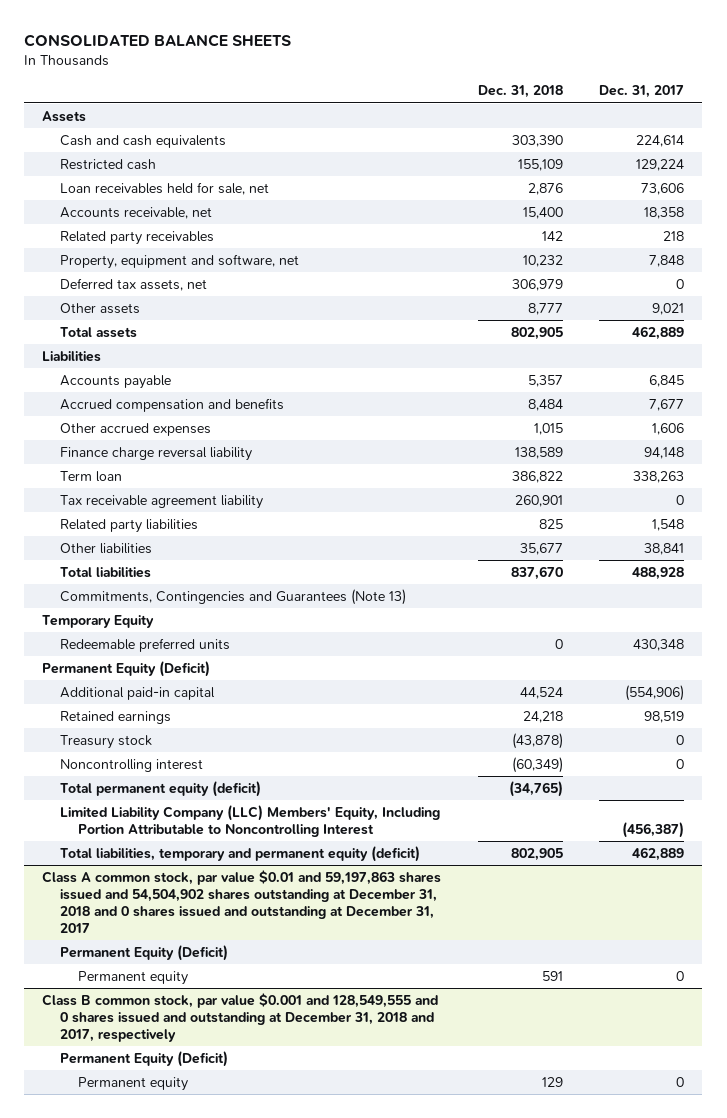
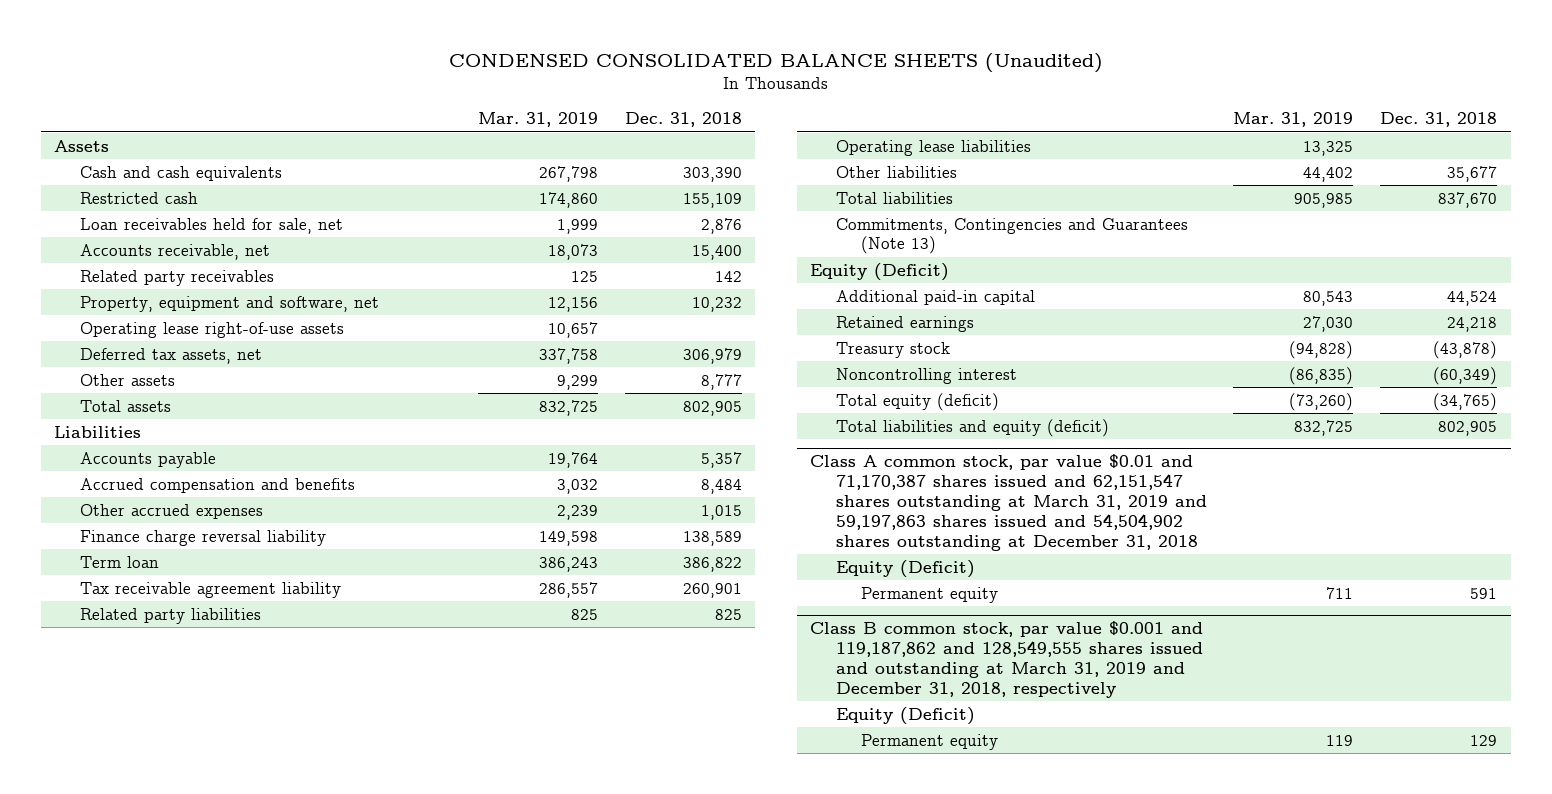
[24,33,292,47] CONSOLIDATED BALANCE SHEETS -> [448,52,1103,73] CONDENSED CONSOLIDATED BALANCE SHEETS (Unaudited)
[599,85,685,99] Dec. 31, 2017 -> none
none -> [477,112,598,128] Mar. 31, 2019
none -> [80,321,345,338] Operating lease right-of-use assets
none -> [835,139,1031,156] Operating lease liabilities
[42,614,155,628] Temporary Equity -> none
[59,637,230,652] Redeemable preferred units -> none
[42,660,211,677] Permanent Equity (Deficit) -> [809,262,949,281] Equity (Deficit)
[59,804,440,837] Limited Liability Company (LLC) Members' Equity, Including Portion Attributable to Noncontrolling Interest -> none
[59,780,261,797] Total permanent equity (deficit) -> [835,392,999,411] Total equity (deficit)
[59,845,420,862] Total liabilities, temporary and permanent equity (deficit) -> [835,418,1109,437] Total liabilities and equity (deficit)
[42,869,442,933] Class A common stock, par value $0.01 and 59,197,863 shares issued and 54,504,902 shares outstanding at December 31, 2018 and 0 shares issued and outstanding at December 31, 2017 -> [809,454,1207,551] Class A common stock, par value $0.01 and 71,170,387 shares issued and 62,151,547 shares outstanding at March 31, 2019 and 59,197,863 shares issued and 54,504,902 shares outstanding at December 31, 2018
[59,944,228,961] Permanent Equity (Deficit) -> [835,559,975,578] Equity (Deficit)
[42,992,439,1042] Class B common stock, par value $0.001 and 128,549,555 and 0 shares issued and outstanding at December 31, 2018 and 2017, respectively -> [809,621,1203,698] Class B common stock, par value $0.001 and 119,187,862 and 128,549,555 shares issued and outstanding at March 31, 2019 and December 31, 2018, respectively
[59,1050,228,1067] Permanent Equity (Deficit) -> [835,706,975,725] Equity (Deficit)

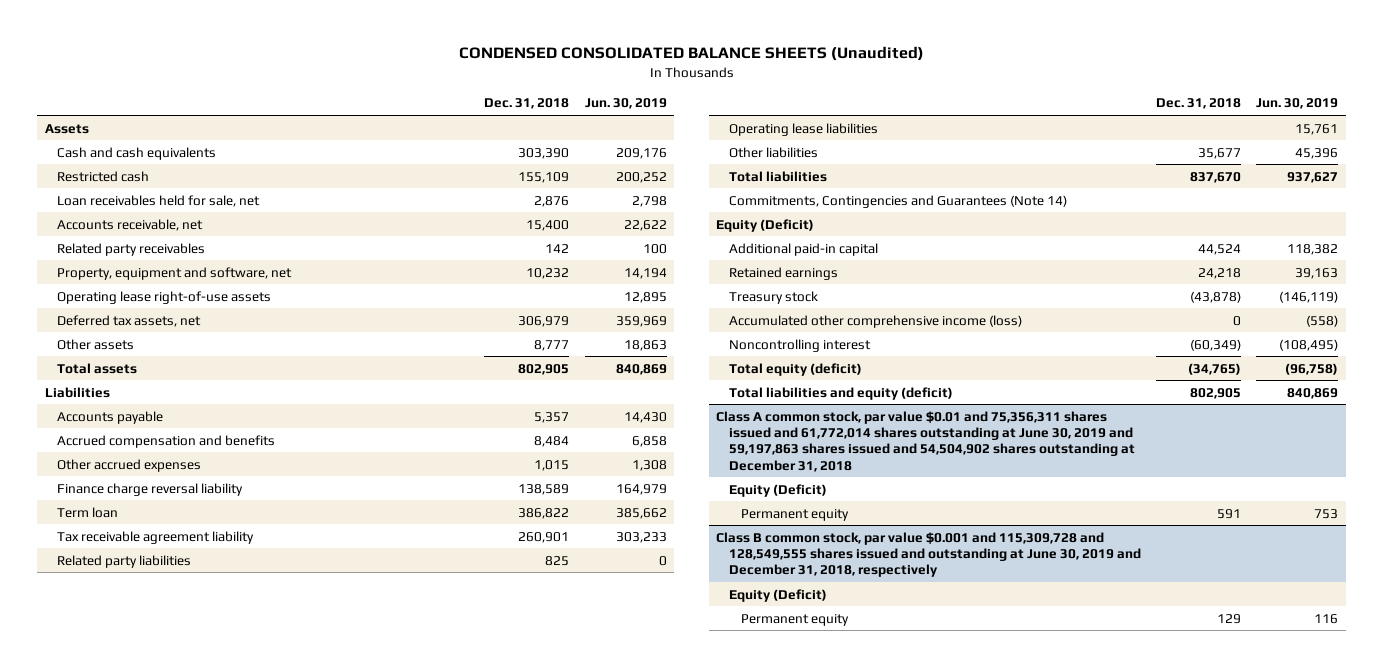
[477,112,598,128] Mar. 31, 2019 -> none
none -> [584,98,667,110] Jun. 30, 2019
[835,217,1188,255] Commitments, Contingencies and Guarantees (Note 13) -> [728,194,1067,208] Commitments, Contingencies and Guarantees (Note 14)
none -> [728,314,1022,328] Accumulated other comprehensive income (loss)
[809,454,1207,551] Class A common stock, par value $0.01 and 71,170,387 shares issued and 62,151,547 shares outstanding at March 31, 2019 and 59,197,863 shares issued and 54,504,902 shares outstanding at December 31, 2018 -> [716,410,1135,472] Class A common stock, par value $0.01 and 75,356,311 shares issued and 61,772,014 shares outstanding at June 30, 2019 and 59,197,863 shares issued and 54,504,902 shares outstanding at December 31, 2018
[809,621,1203,698] Class B common stock, par value $0.001 and 119,187,862 and 128,549,555 shares issued and outstanding at March 31, 2019 and December 31, 2018, respectively -> [716,531,1141,578] Class B common stock, par value $0.001 and 115,309,728 and 128,549,555 shares issued and outstanding at June 30, 2019 and December 31, 2018, respectively

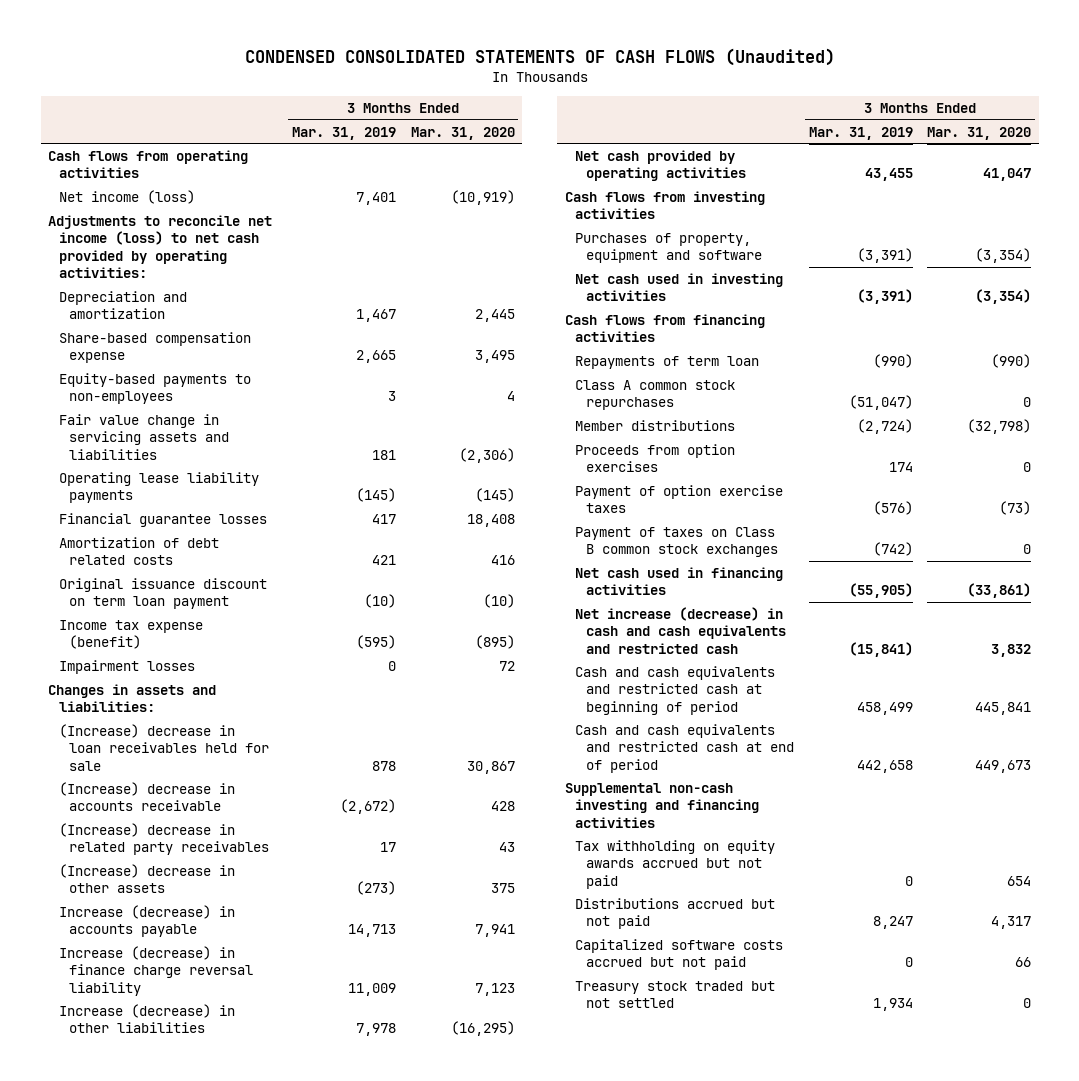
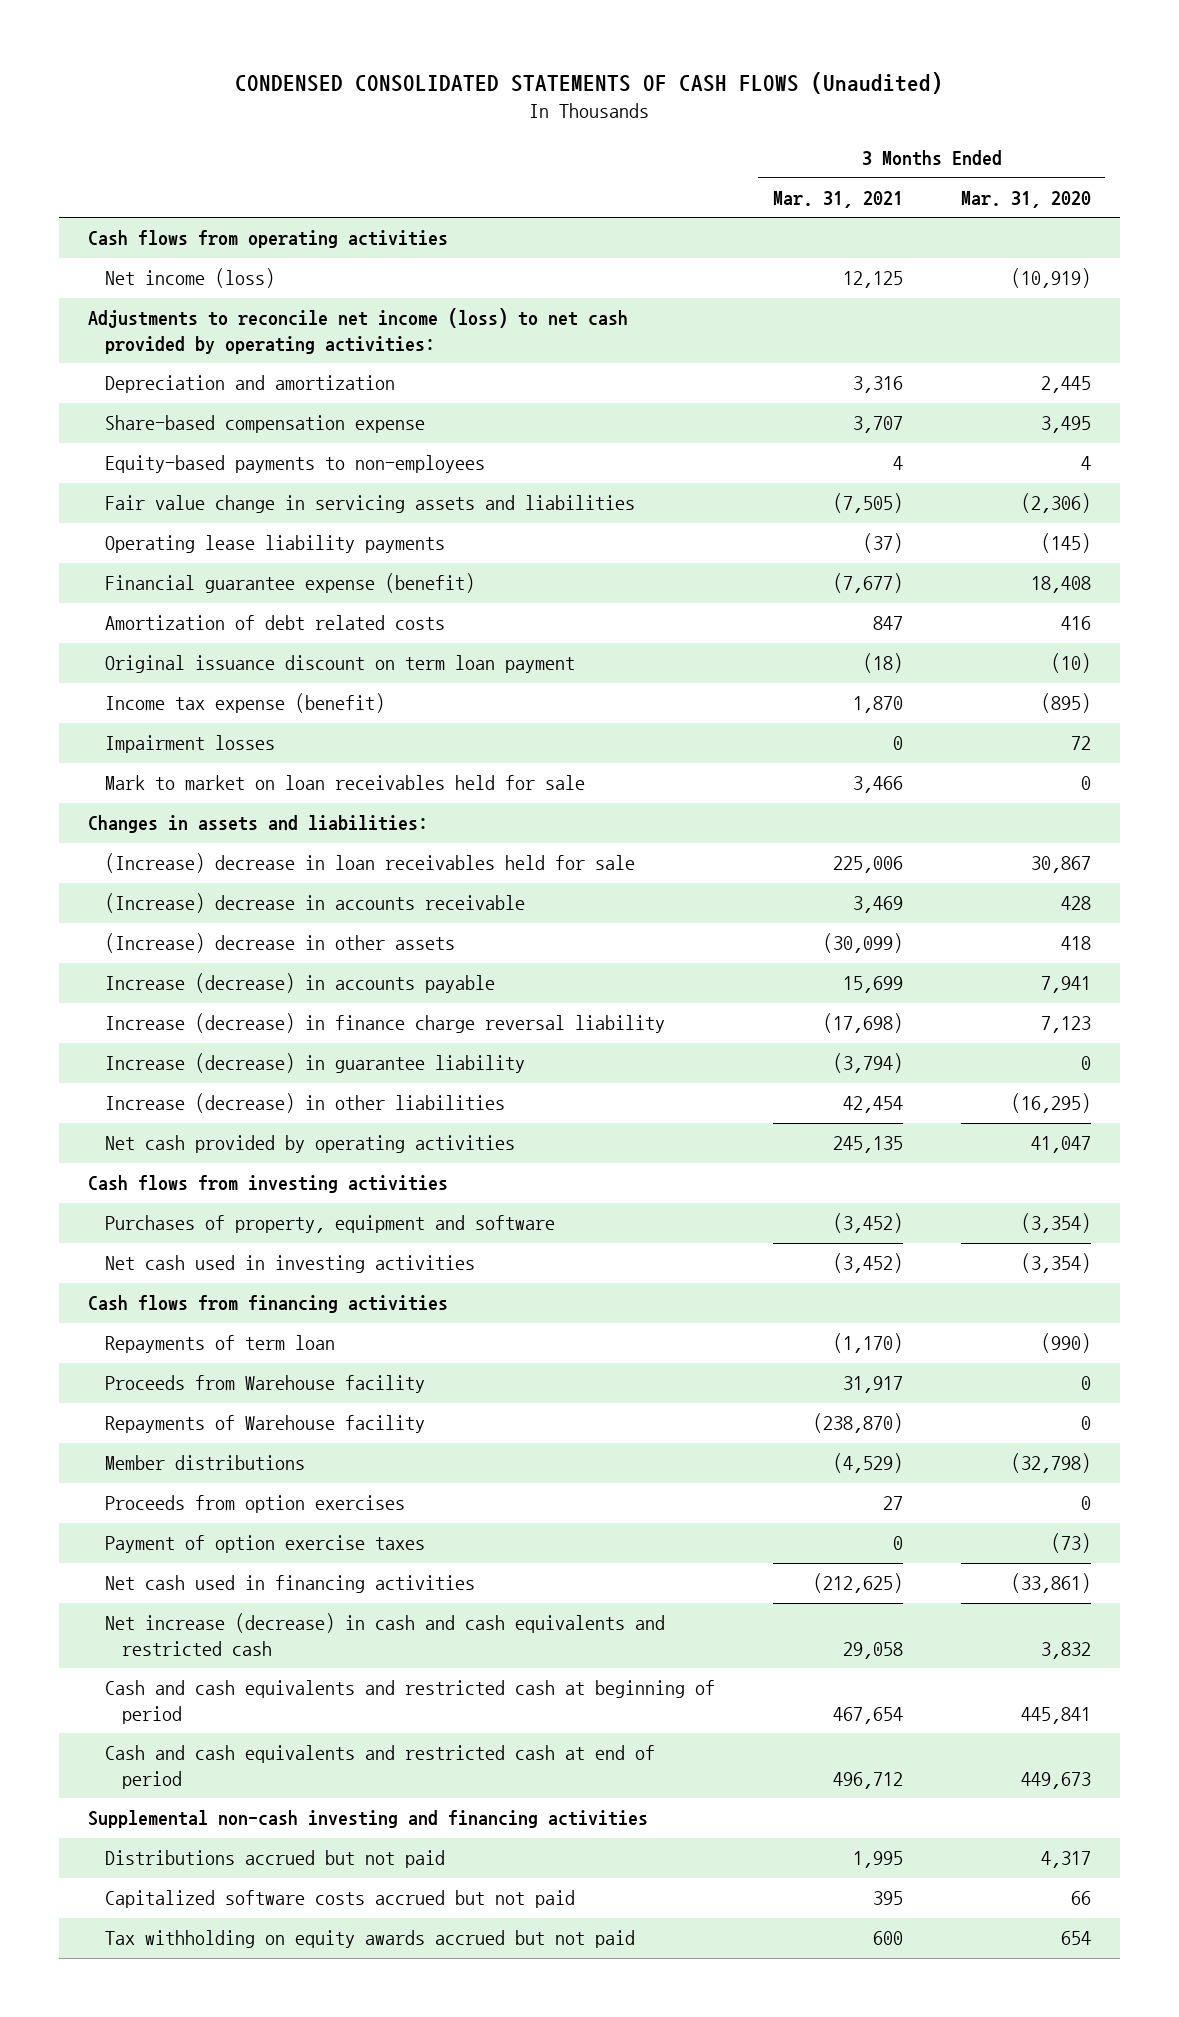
[292,126,397,140] Mar. 31, 2019 -> none
none -> [772,190,903,208] Mar. 31, 2021
[58,512,267,527] Financial guarantee losses -> [104,573,475,594] Financial guarantee expense (benefit)
none -> [104,775,585,791] Mark to market on loan receivables held for sale
[58,822,270,856] (Increase) decrease in related party receivables -> none
[490,883,515,894] 375 -> [1060,936,1091,951] 418
none -> [104,1053,525,1074] Increase (decrease) in guarantee liability
[575,379,736,411] Class A common stock repurchases -> none
none -> [104,1375,425,1394] Proceeds from Warehouse facility
none -> [104,1415,425,1434] Repayments of Warehouse facility
[575,526,779,558] Payment of taxes on Class B common stock exchanges -> none
[575,980,776,1009] Treasury stock traded but not settled -> none
[575,839,776,889] Tax withholding on equity awards accrued but not paid -> [104,1930,635,1949] Tax withholding on equity awards accrued but not paid

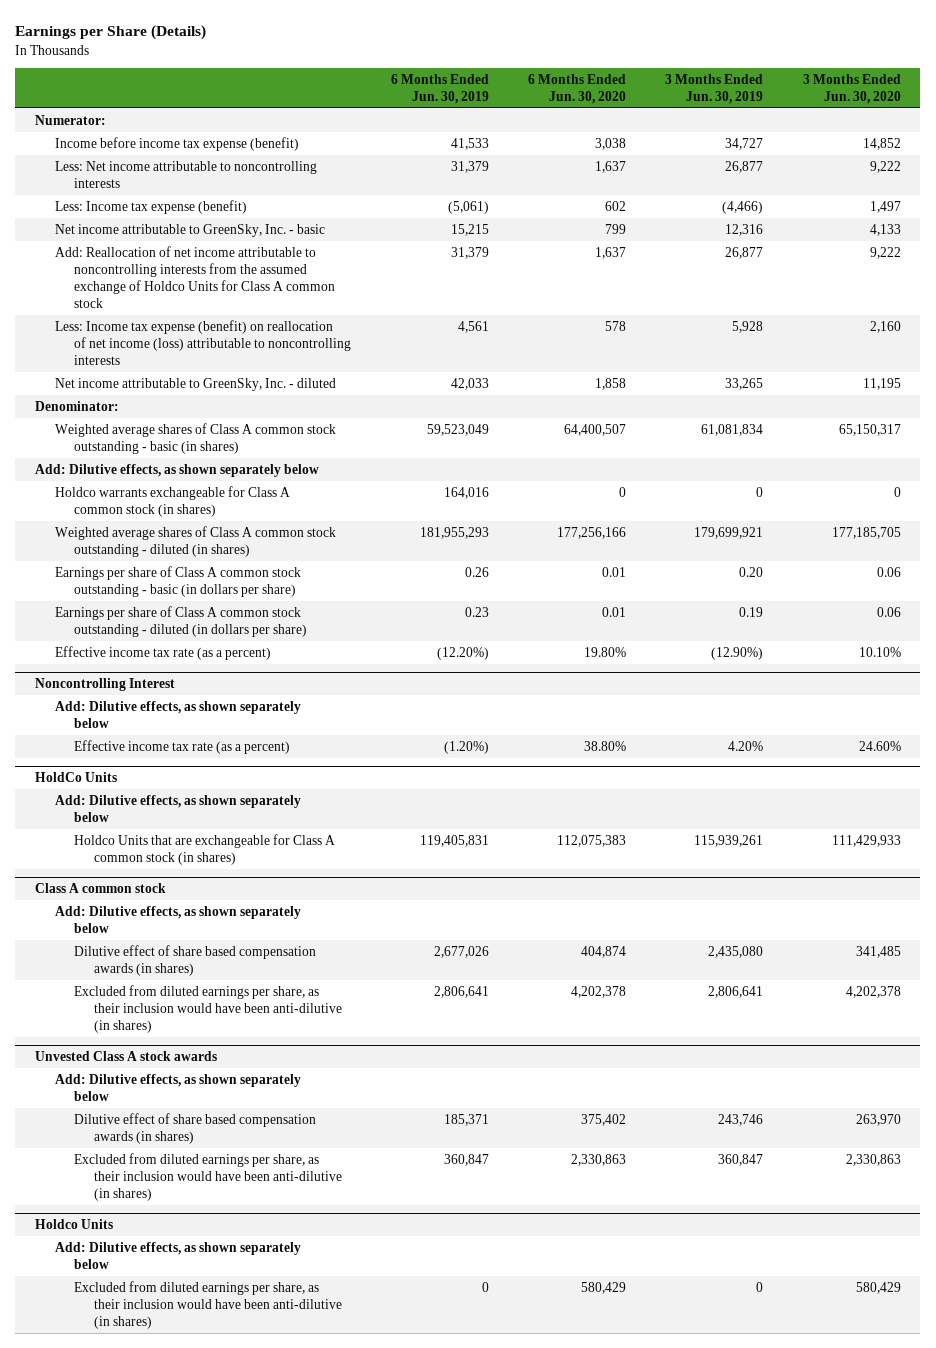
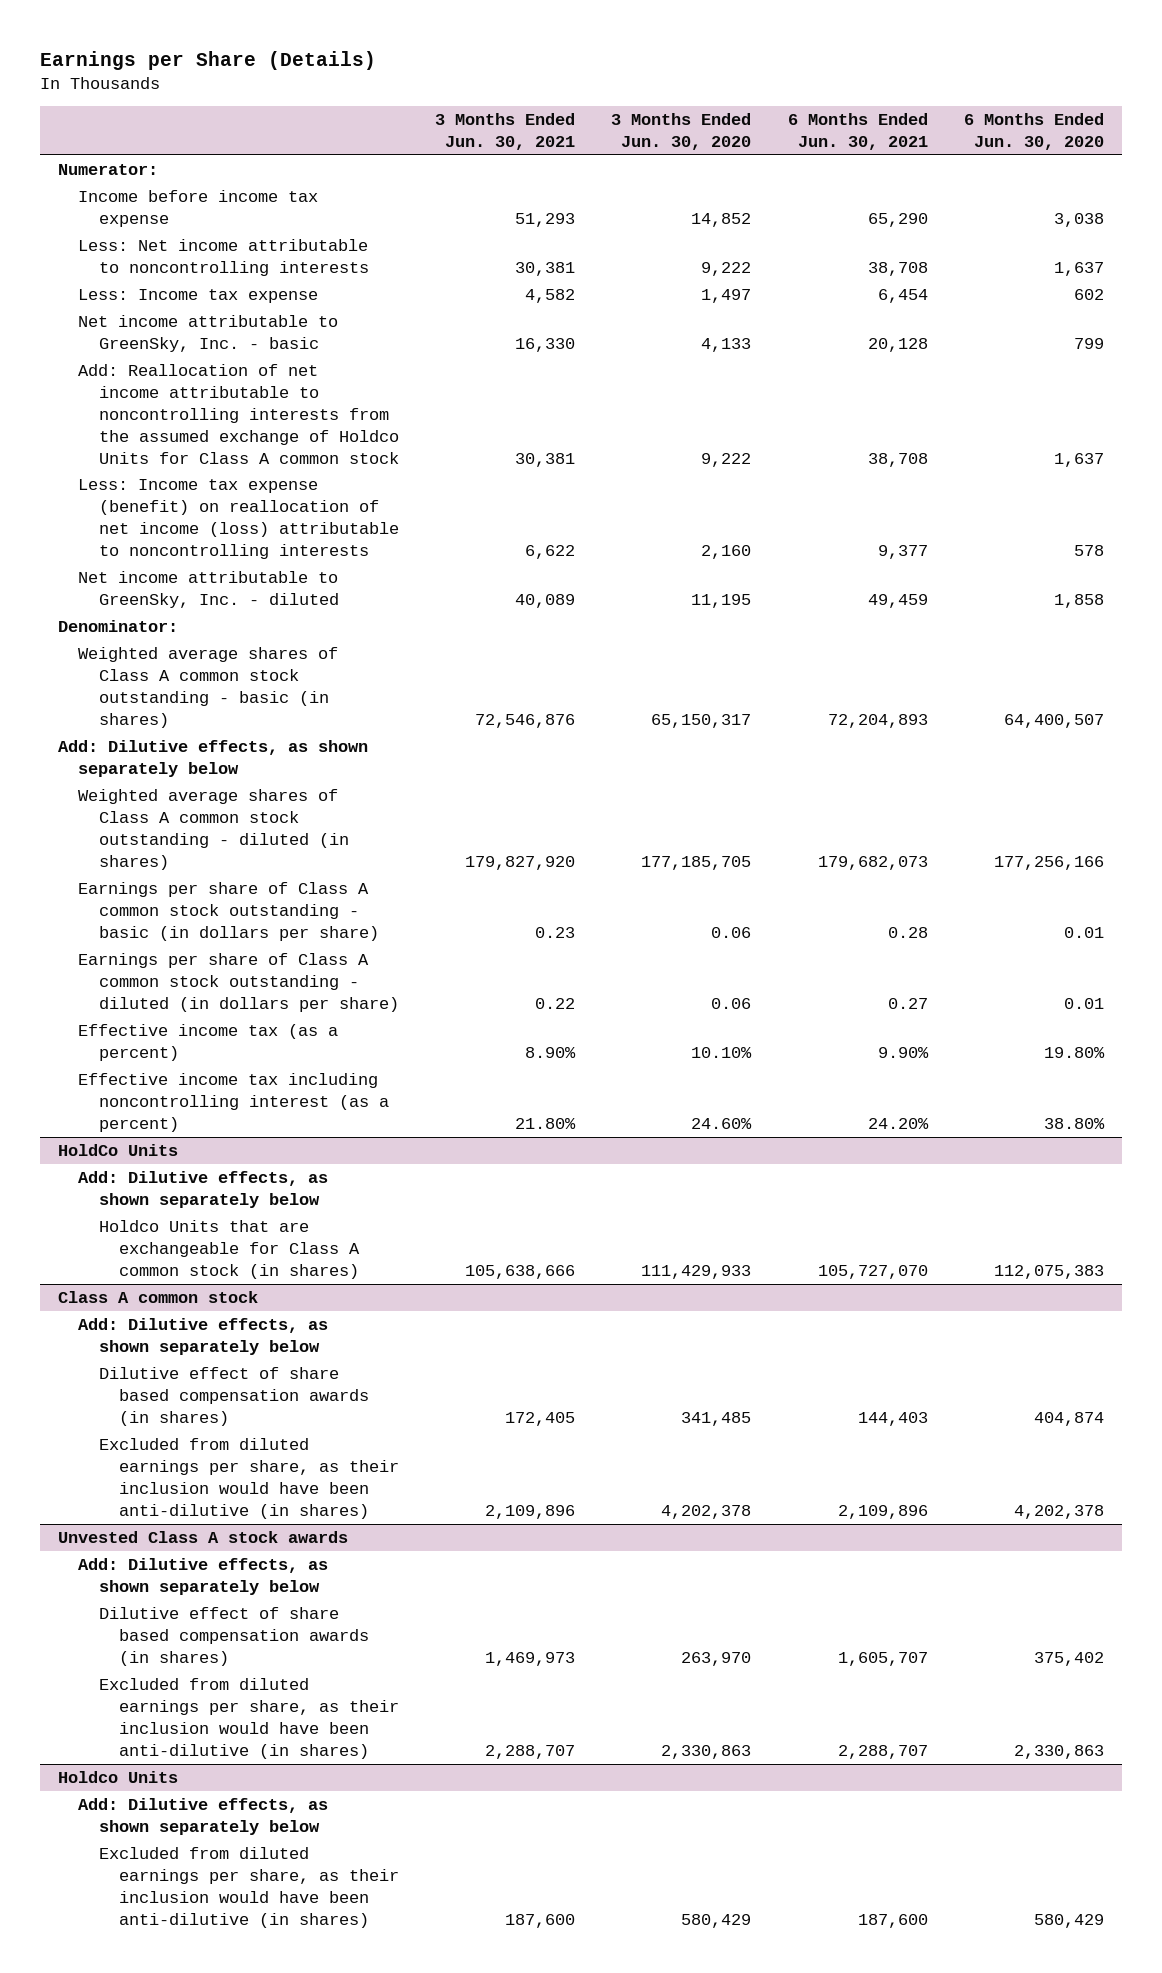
[390,73,489,104] 6 Months Ended Jun. 30, 2019 -> none
[665,73,764,104] 3 Months Ended Jun. 30, 2019 -> none
none -> [435,113,576,150] 3 Months Ended Jun. 30, 2021
none -> [787,113,928,150] 6 Months Ended Jun. 30, 2021
[54,136,299,151] Income before income tax expense (benefit) -> [78,190,319,227] Income before income tax expense
[54,199,247,214] Less: Income tax expense (benefit) -> [78,289,319,304] Less: Income tax expense
[54,485,290,517] Holdco warrants exchangeable for Class A common stock (in shares) -> none
[34,678,175,692] Noncontrolling Interest -> none
[54,700,301,728] Add: Dilutive effects, as shown separately below -> none
[54,645,271,660] Effective income tax rate (as a percent) -> [78,1024,339,1061] Effective income tax (as a percent)
[74,739,291,754] Effective income tax rate (as a percent) -> [78,1073,389,1132] Effective income tax including noncontrolling interest (as a percent)

